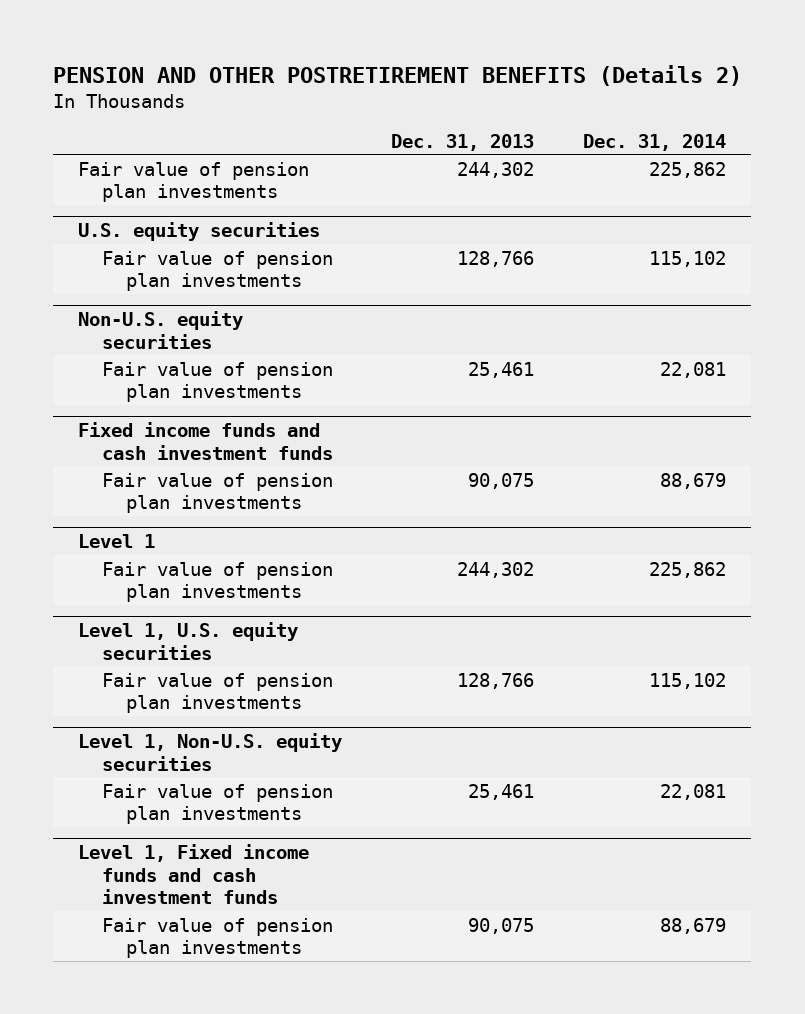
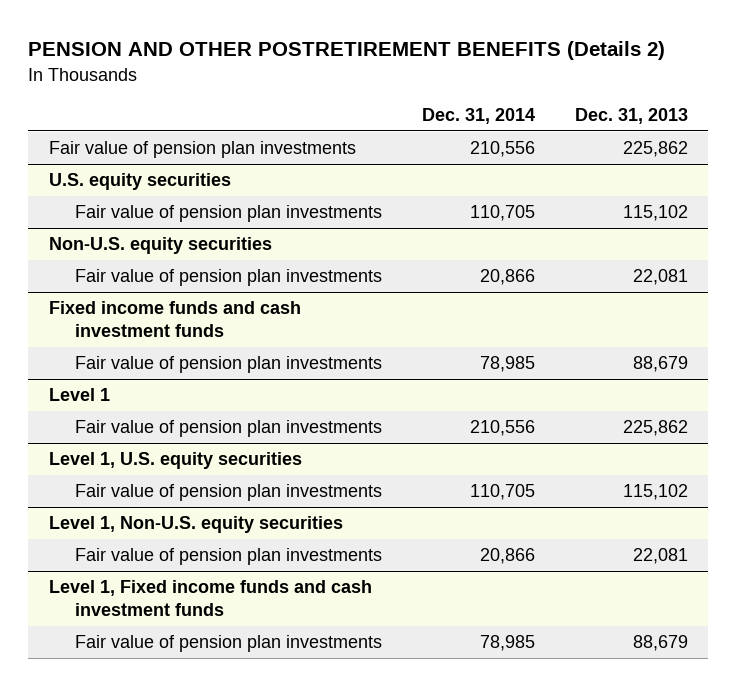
[457,161,535,178] 244,302 -> [623,141,689,158] 225,862
[649,161,727,178] 225,862 -> [470,141,536,158] 210,556
[457,250,535,267] 128,766 -> [623,205,689,222] 115,102
[649,250,727,267] 115,102 -> [470,205,536,222] 110,705
[468,361,535,378] 25,461 -> [633,269,689,286] 22,081
[660,361,727,378] 22,081 -> [480,269,536,286] 20,866
[468,472,535,489] 90,075 -> [633,356,689,373] 88,679
[660,472,727,489] 88,679 -> [480,356,536,373] 78,985
[457,561,535,578] 244,302 -> [623,420,689,437] 225,862
[649,561,727,578] 225,862 -> [470,420,536,437] 210,556
[457,672,535,689] 128,766 -> [623,484,689,501] 115,102
[649,672,727,689] 115,102 -> [470,484,536,501] 110,705
[468,783,535,800] 25,461 -> [633,548,689,565] 22,081
[660,783,727,800] 22,081 -> [480,548,536,565] 20,866
[468,917,535,934] 90,075 -> [633,635,689,652] 88,679
[660,917,727,934] 88,679 -> [480,635,536,652] 78,985

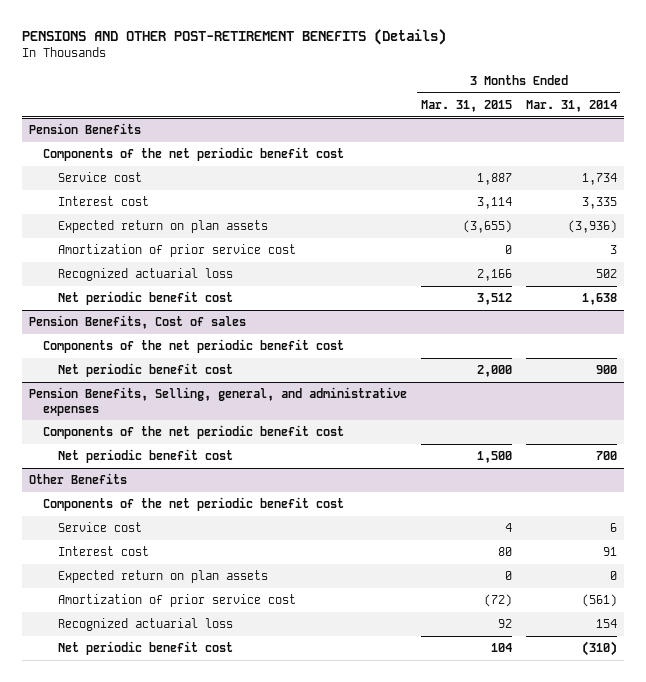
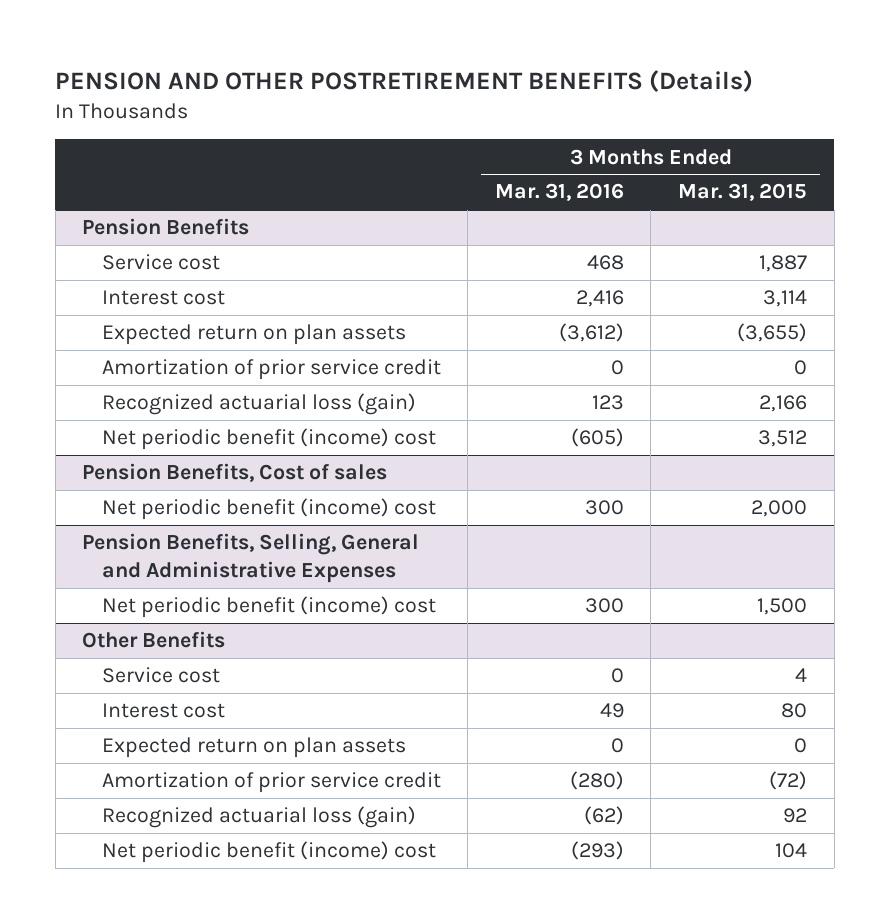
[21,28,446,45] PENSIONS AND OTHER POST-RETIREMENT BENEFITS (Details) -> [55,69,754,92] PENSION AND OTHER POSTRETIREMENT BENEFITS (Details)
[525,100,617,113] Mar. 31, 2014 -> none
none -> [494,183,624,202] Mar. 31, 2016
[43,147,345,162] Components of the net periodic benefit cost -> none
[58,244,297,258] Amortization of prior service cost -> [101,359,441,381] Amortization of prior service credit
[58,268,234,282] Recognized actuarial loss -> [101,393,416,416] Recognized actuarial loss (gain)
[58,291,234,306] Net periodic benefit cost -> [101,428,436,451] Net periodic benefit (income) cost
[43,339,345,354] Components of the net periodic benefit cost -> none
[43,425,345,440] Components of the net periodic benefit cost -> none
[58,363,234,378] Net periodic benefit cost -> [101,498,436,521] Net periodic benefit (income) cost
[28,387,407,416] Pension Benefits, Selling, general, and administrative expenses -> [82,533,420,584] Pension Benefits, Selling, General and Administrative Expenses
[58,449,234,464] Net periodic benefit cost -> [101,596,436,619] Net periodic benefit (income) cost
[43,497,345,512] Components of the net periodic benefit cost -> none
[58,594,297,608] Amortization of prior service cost -> [101,772,441,794] Amortization of prior service credit
[58,618,234,632] Recognized actuarial loss -> [101,806,416,829] Recognized actuarial loss (gain)
[58,641,234,656] Net periodic benefit cost -> [101,841,436,864] Net periodic benefit (income) cost

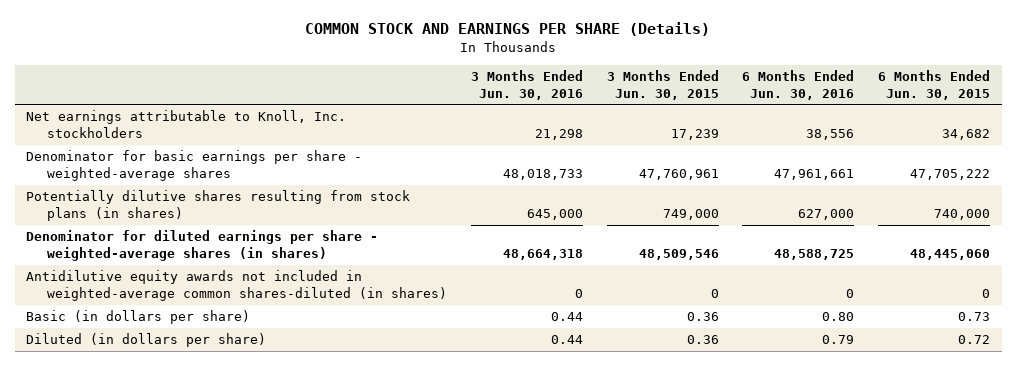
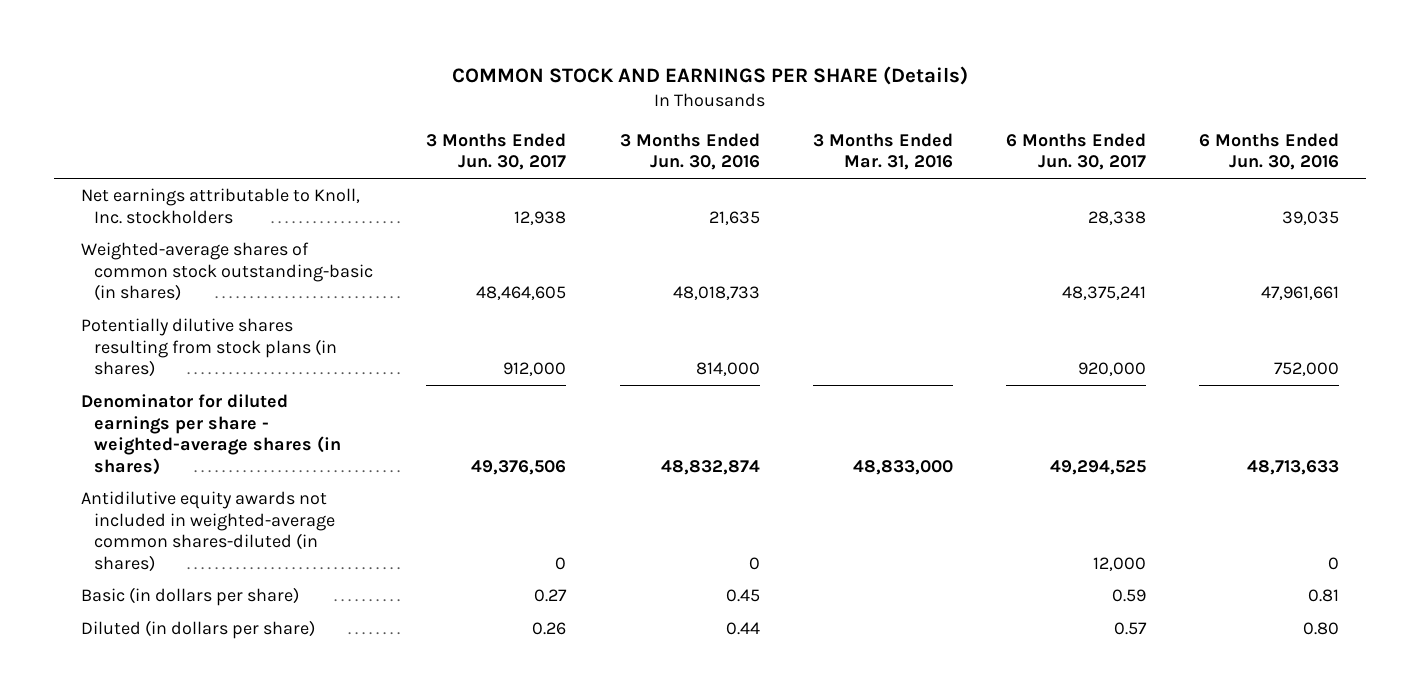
[606,69,719,100] 3 Months Ended Jun. 30, 2015 -> none
[878,69,991,100] 6 Months Ended Jun. 30, 2015 -> none
none -> [426,132,567,171] 3 Months Ended Jun. 30, 2017
none -> [812,132,953,171] 3 Months Ended Mar. 31, 2016
none -> [1005,132,1146,171] 6 Months Ended Jun. 30, 2017
[534,128,583,140] 21,298 -> [708,210,760,225] 21,635
[806,128,855,140] 38,556 -> [1282,210,1340,225] 39,035
[26,150,363,181] Denominator for basic earnings per share - weighted-average shares -> [80,241,374,302] Weighted-average shares of common stock outstanding-basic (in shares)
[526,208,583,220] 645,000 -> [695,362,760,377] 814,000
[798,208,855,220] 627,000 -> [1274,362,1340,377] 752,000
[502,248,583,260] 48,664,318 -> [660,459,760,475] 48,832,874
[774,248,855,260] 48,588,725 -> [1247,459,1340,475] 48,713,633
[550,312,583,322] 0.44 -> [725,588,760,602] 0.45
[822,312,855,322] 0.80 -> [1308,588,1340,602] 0.81
[822,335,855,345] 0.79 -> [1303,621,1340,635] 0.80

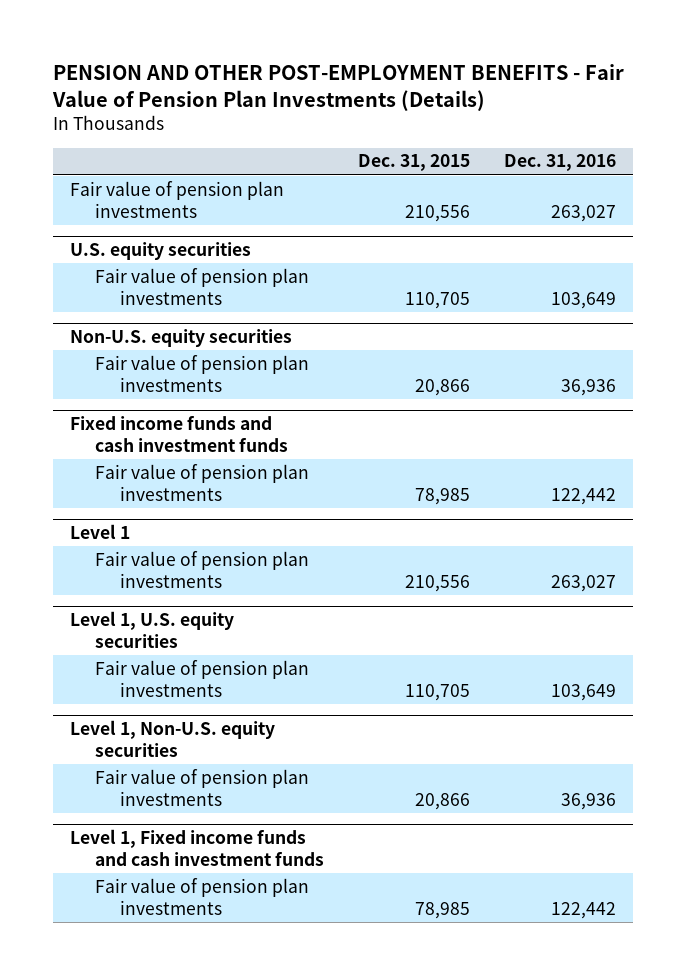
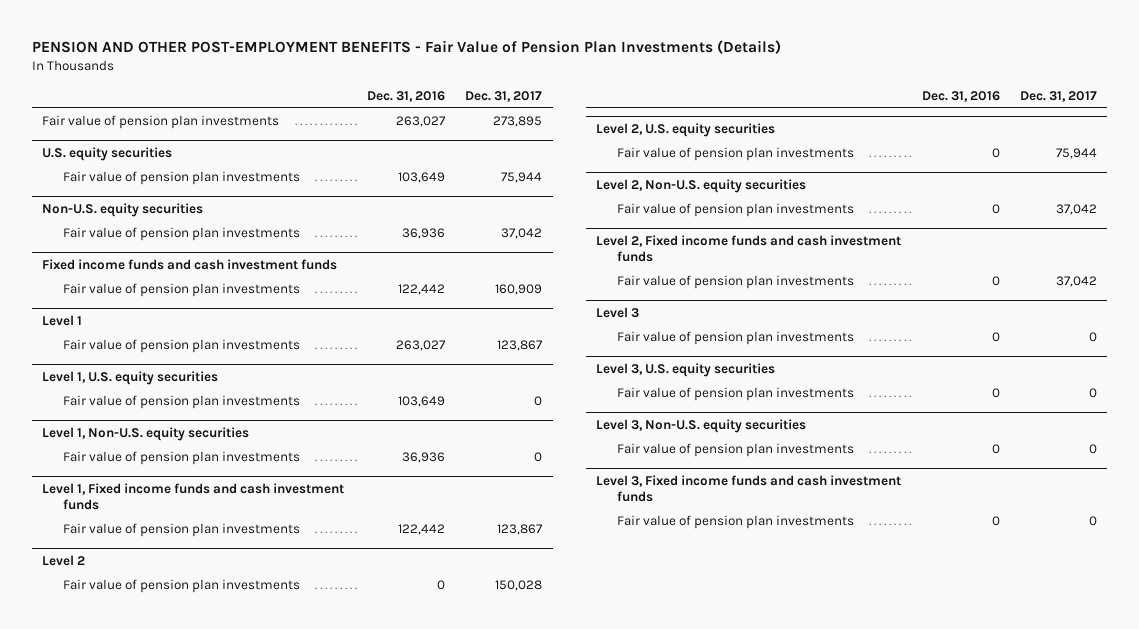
[357,154,470,172] Dec. 31, 2015 -> none
none -> [465,90,543,102] Dec. 31, 2017
none -> [41,555,85,567] Level 2
none -> [62,579,300,594] Fair value of pension plan investments
none -> [596,123,776,138] Level 2, U.S. equity securities
none -> [616,147,854,162] Fair value of pension plan investments
none -> [596,179,807,194] Level 2, Non-U.S. equity securities
none -> [616,203,854,218] Fair value of pension plan investments
none -> [596,235,902,263] Level 2, Fixed income funds and cash investment funds
none -> [616,275,854,290] Fair value of pension plan investments
none -> [596,307,640,319] Level 3
none -> [616,331,854,346] Fair value of pension plan investments
none -> [596,363,776,378] Level 3, U.S. equity securities
none -> [616,387,854,402] Fair value of pension plan investments
none -> [596,419,807,434] Level 3, Non-U.S. equity securities
none -> [616,443,854,458] Fair value of pension plan investments
none -> [596,475,902,503] Level 3, Fixed income funds and cash investment funds
none -> [616,515,854,530] Fair value of pension plan investments

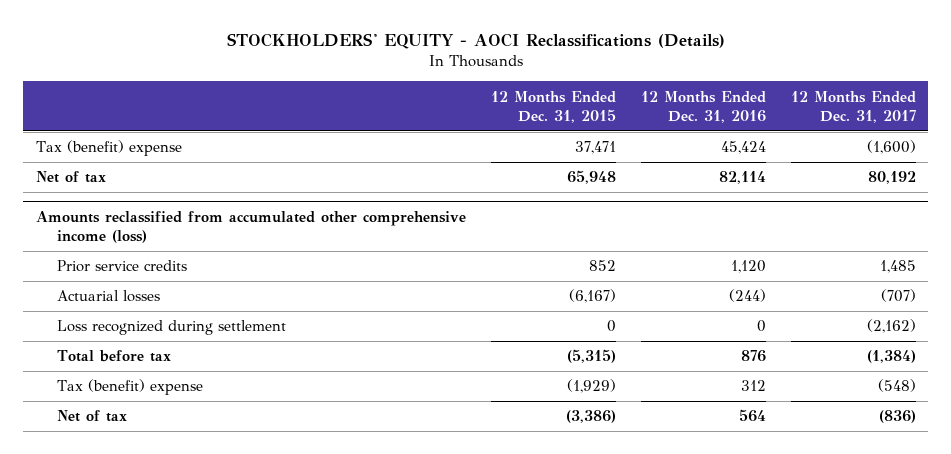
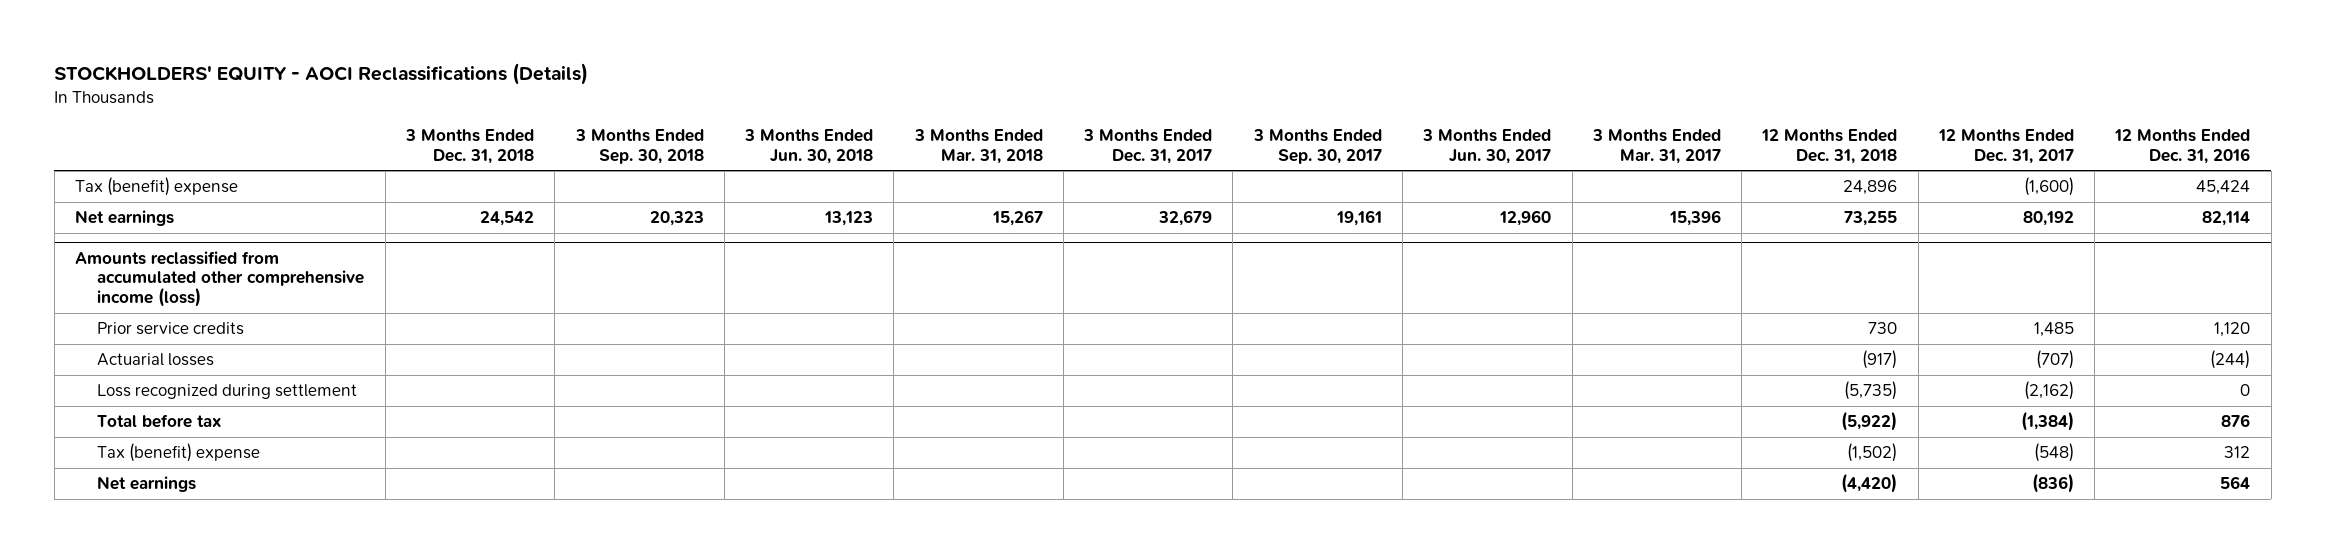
[490,90,616,123] 12 Months Ended Dec. 31, 2015 -> none
none -> [405,129,535,164] 3 Months Ended Dec. 31, 2018
none -> [574,129,704,164] 3 Months Ended Sep. 30, 2018
none -> [744,129,874,164] 3 Months Ended Jun. 30, 2018
none -> [913,129,1043,164] 3 Months Ended Mar. 31, 2018
none -> [1083,129,1213,164] 3 Months Ended Dec. 31, 2017
none -> [1252,129,1382,164] 3 Months Ended Sep. 30, 2017
none -> [1422,129,1552,164] 3 Months Ended Jun. 30, 2017
none -> [1591,129,1721,164] 3 Months Ended Mar. 31, 2017
none -> [1761,129,1898,164] 12 Months Ended Dec. 31, 2018
[35,171,106,184] Net of tax -> [75,210,175,227] Net earnings
[57,410,128,423] Net of tax -> [97,476,197,493] Net earnings

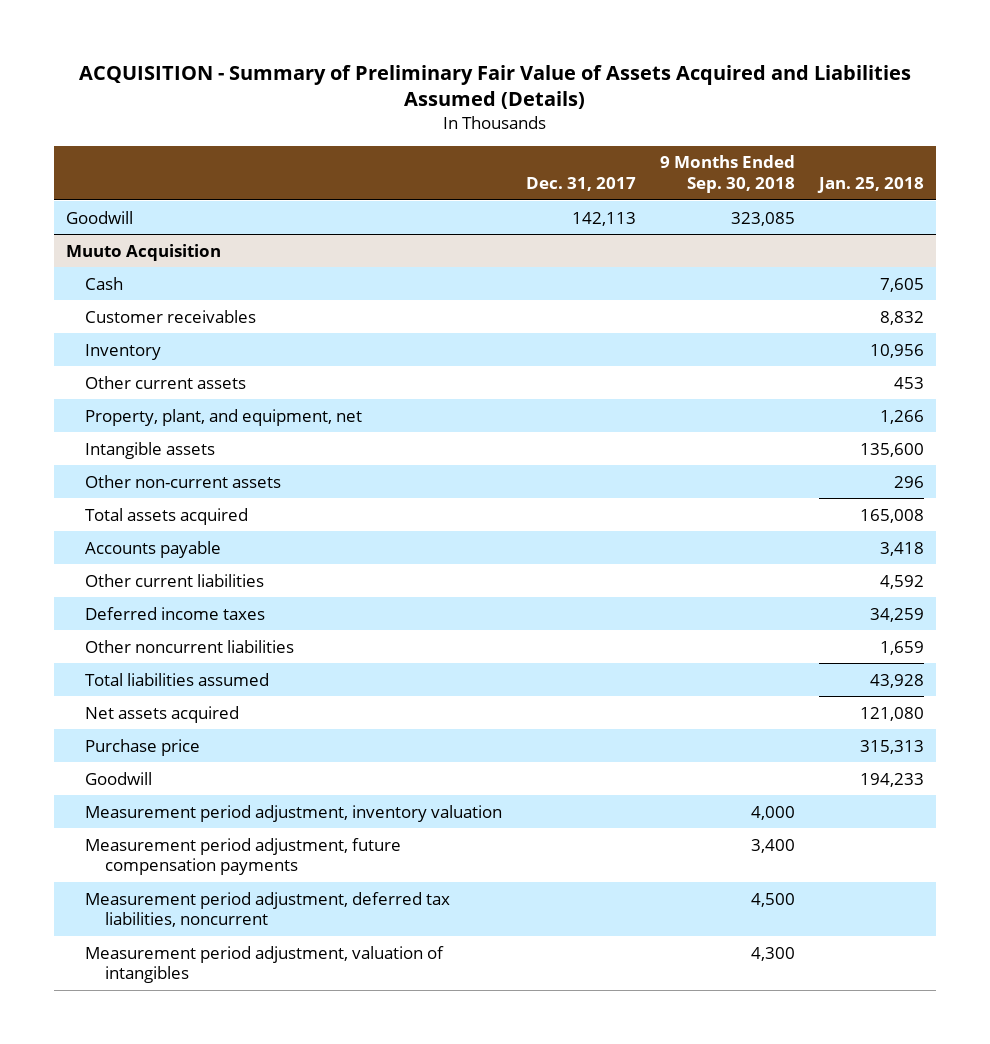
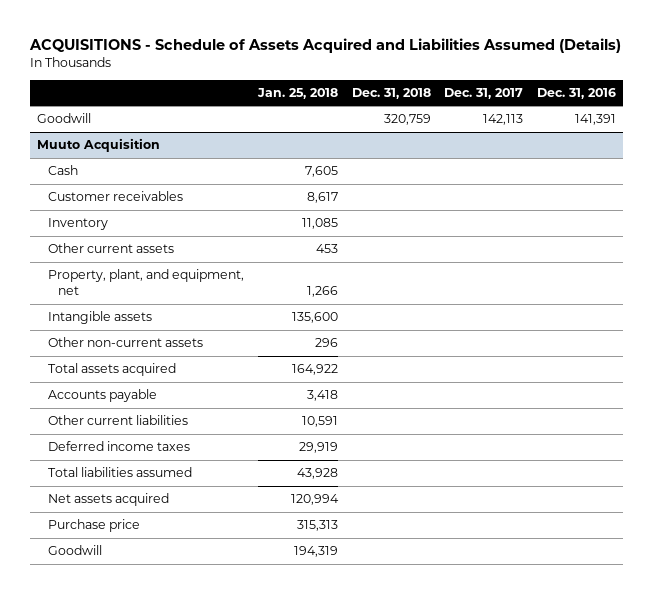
[78,65,911,110] ACQUISITION - Summary of Preliminary Fair Value of Assets Acquired and Liabilities Assumed (Details) -> [29,38,622,54] ACQUISITIONS - Schedule of Assets Acquired and Liabilities Assumed (Details)
[659,155,795,194] 9 Months Ended Sep. 30, 2018 -> none
none -> [351,88,431,100] Dec. 31, 2018
none -> [537,88,617,100] Dec. 31, 2016
[879,310,924,325] 8,832 -> [306,192,338,204] 8,617
[869,343,924,358] 10,956 -> [301,218,338,230] 11,085
[859,508,924,523] 165,008 -> [291,364,338,376] 164,922
[85,639,295,653] Other noncurrent liabilities -> none
[879,574,924,589] 4,592 -> [301,416,338,428] 10,591
[869,607,924,622] 34,259 -> [298,442,338,454] 29,919
[859,706,924,721] 121,080 -> [290,494,339,506] 120,994
[85,804,503,822] Measurement period adjustment, inventory valuation -> none
[85,837,402,876] Measurement period adjustment, future compensation payments -> none
[85,891,451,928] Measurement period adjustment, deferred tax liabilities, noncurrent -> none
[85,945,445,984] Measurement period adjustment, valuation of intangibles -> none
[859,772,924,787] 194,233 -> [293,546,338,558] 194,319

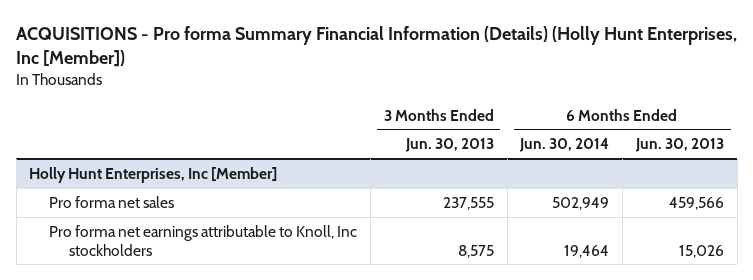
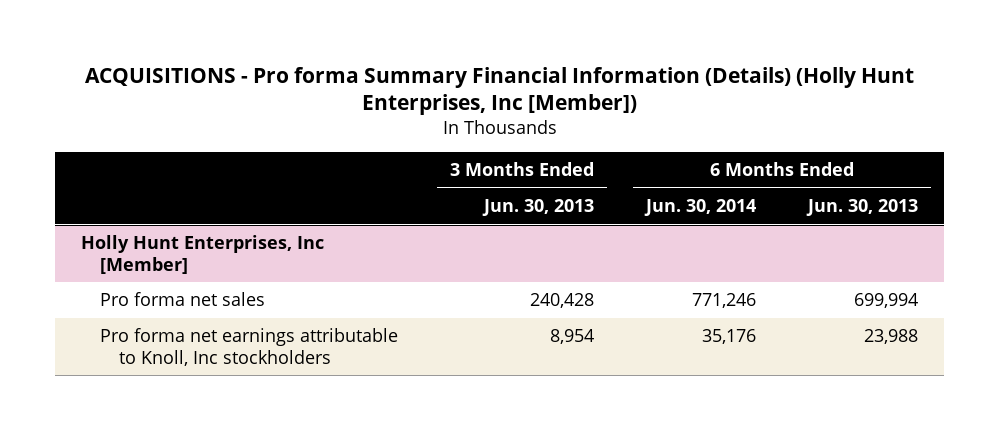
[442,196,494,210] 237,555 -> [529,293,594,309] 240,428
[552,196,610,210] 502,949 -> [691,293,756,309] 771,246
[668,196,724,210] 459,566 -> [853,293,918,309] 699,994
[457,244,494,258] 8,575 -> [549,329,594,345] 8,954
[564,244,610,258] 19,464 -> [701,329,756,345] 35,176
[678,244,724,258] 15,026 -> [863,329,918,345] 23,988

